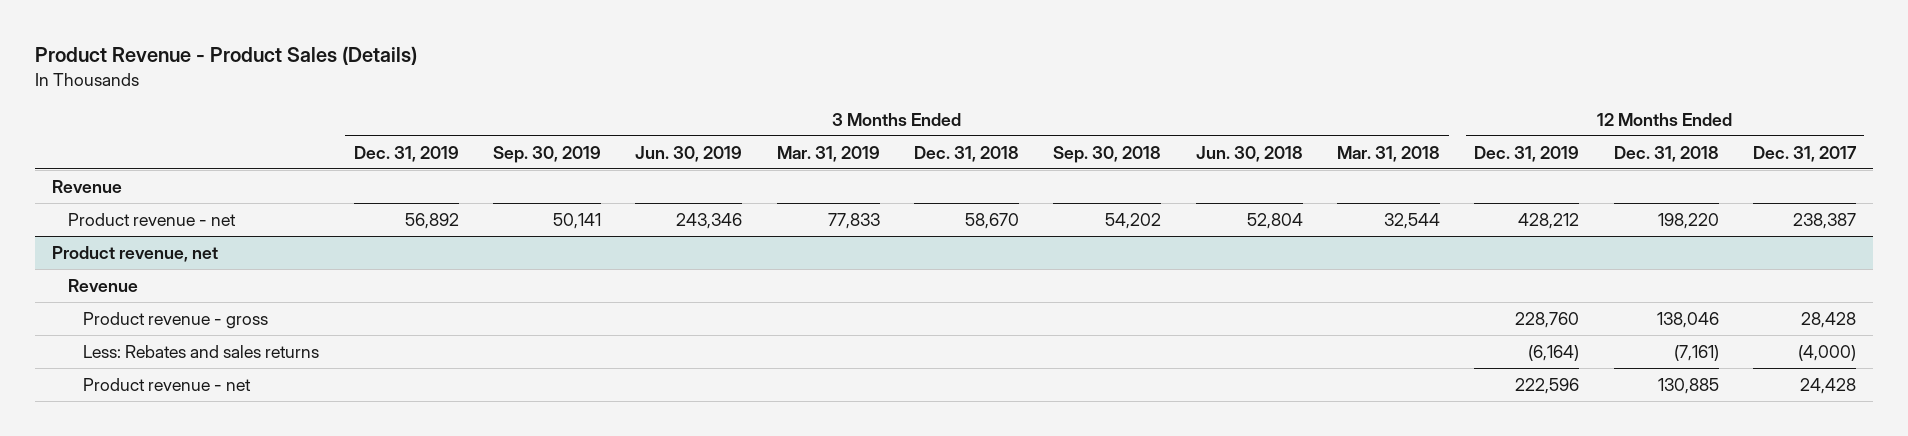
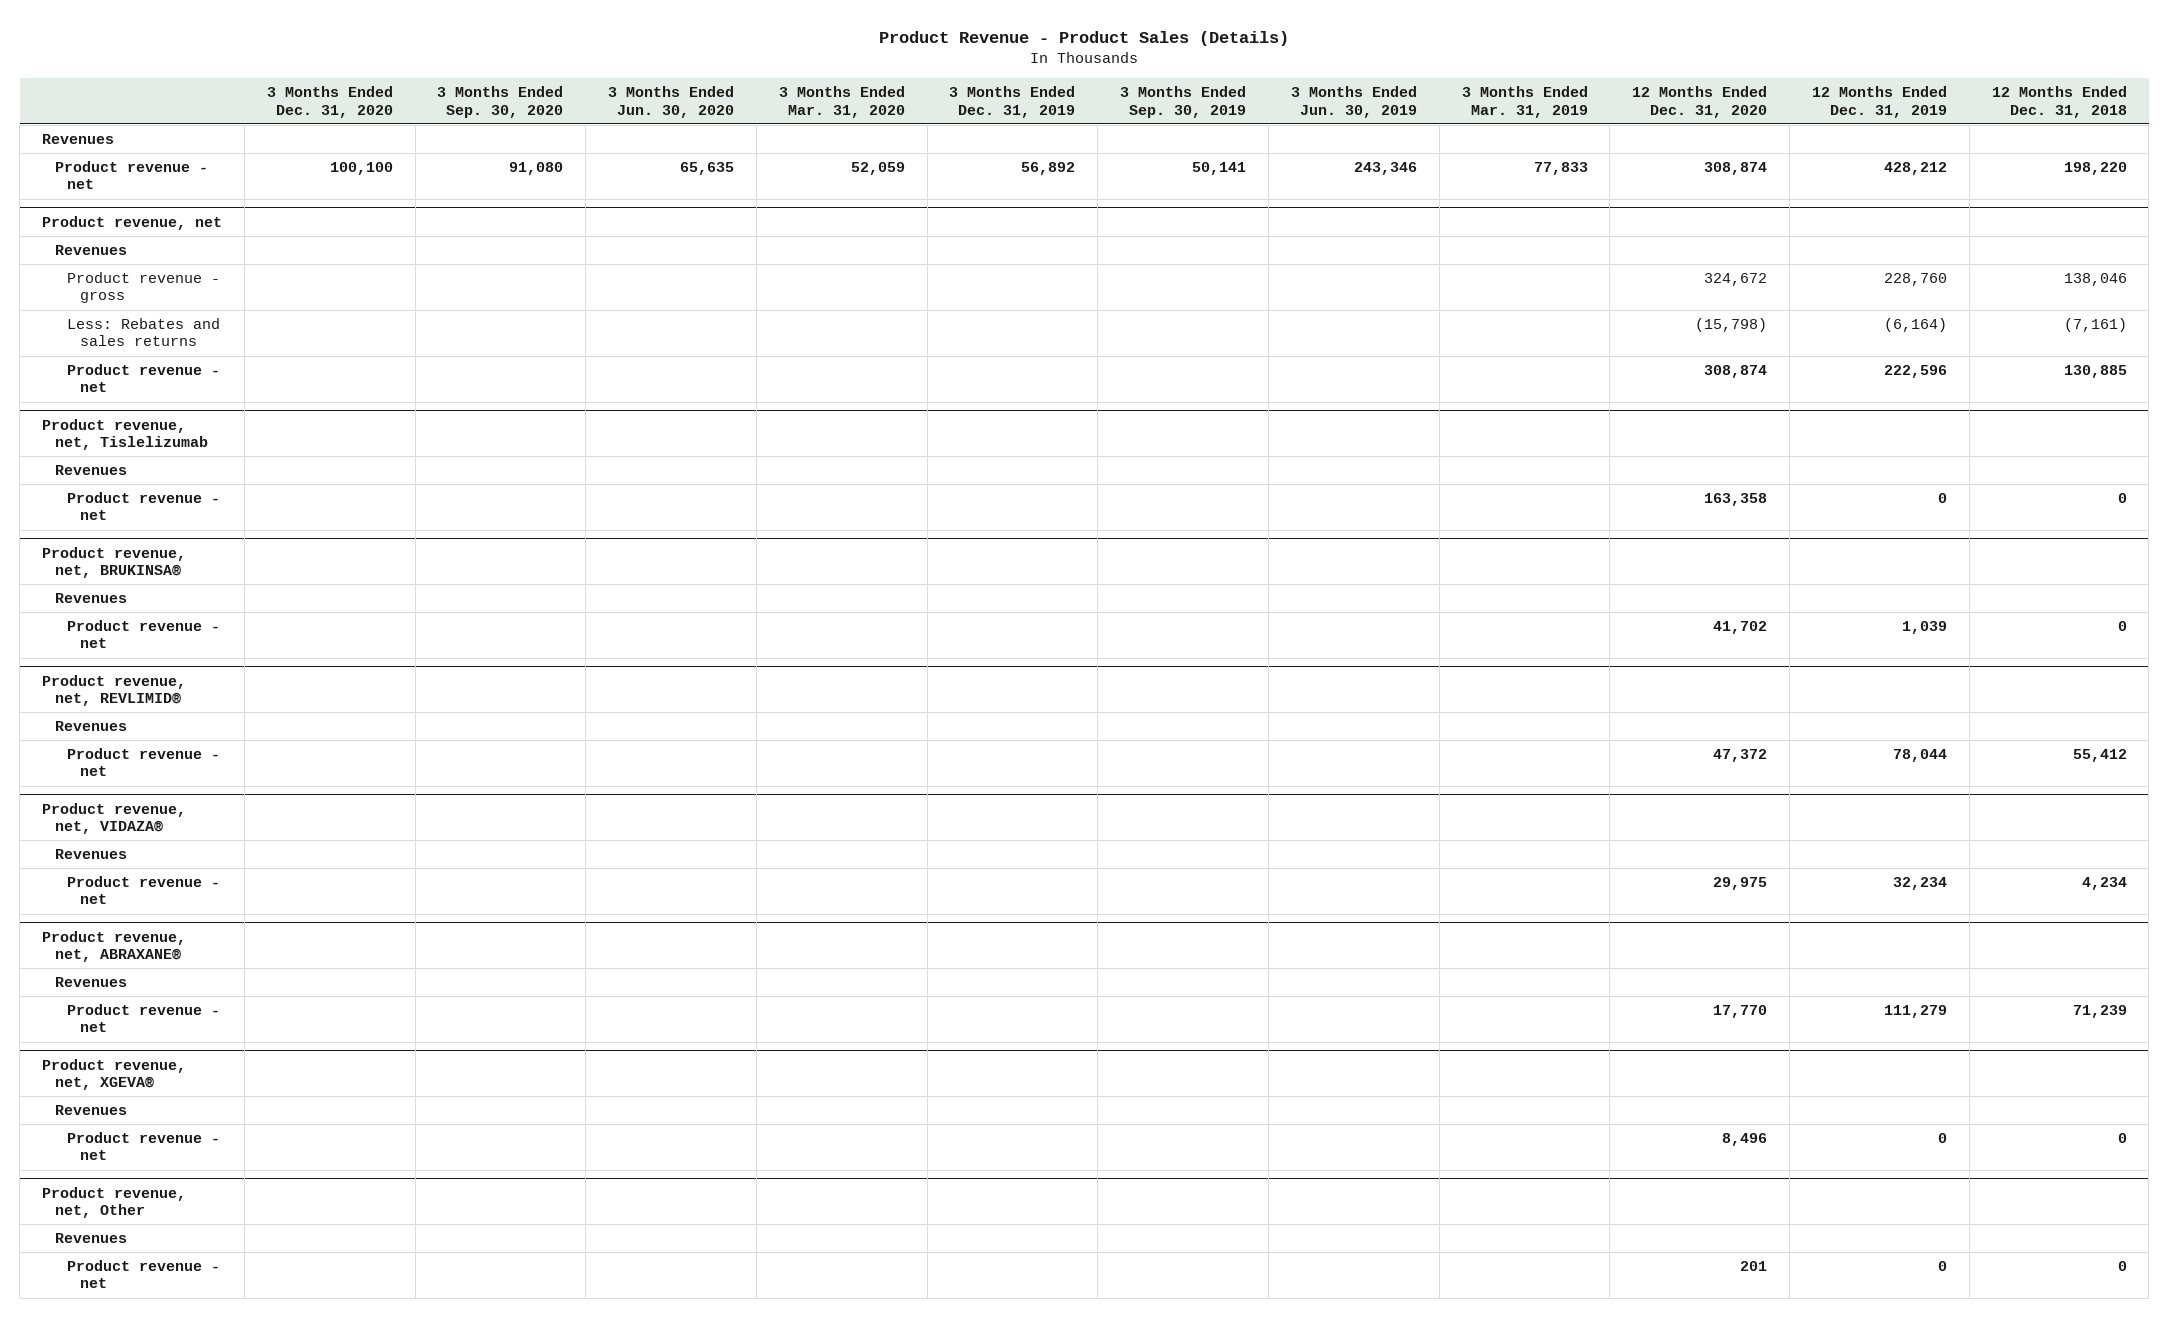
[913,145,1019,162] Dec. 31, 2018 -> none
[1053,145,1162,163] Sep. 30, 2018 -> none
[1195,145,1303,162] Jun. 30, 2018 -> none
[1336,145,1440,162] Mar. 31, 2018 -> none
[1752,145,1857,162] Dec. 31, 2017 -> none
none -> [266,86,393,118] 3 Months Ended Dec. 31, 2020
none -> [437,86,564,118] 3 Months Ended Sep. 30, 2020
none -> [608,86,735,118] 3 Months Ended Jun. 30, 2020
none -> [778,86,905,118] 3 Months Ended Mar. 31, 2020
none -> [1632,86,1768,118] 12 Months Ended Dec. 31, 2020
[52,179,123,193] Revenue -> [42,134,115,145] Revenues
[67,278,138,292] Revenue -> [54,245,127,256] Revenues
none -> [42,418,208,451] Product revenue, net, Tislelizumab
none -> [54,465,127,476] Revenues
none -> [67,492,221,521] Product revenue - net
none -> [42,546,187,579] Product revenue, net, BRUKINSA®
none -> [54,593,127,604] Revenues
none -> [67,620,221,649] Product revenue - net
none -> [42,674,187,707] Product revenue, net, REVLIMID®
none -> [54,721,127,732] Revenues
none -> [67,748,221,777] Product revenue - net
none -> [42,802,187,835] Product revenue, net, VIDAZA®
none -> [54,849,127,860] Revenues
none -> [67,876,221,905] Product revenue - net
none -> [42,930,187,963] Product revenue, net, ABRAXANE®
none -> [54,977,127,988] Revenues
none -> [67,1004,221,1033] Product revenue - net
none -> [42,1058,187,1091] Product revenue, net, XGEVA®
none -> [54,1105,127,1116] Revenues
none -> [67,1132,221,1161] Product revenue - net
none -> [42,1186,187,1219] Product revenue, net, Other
none -> [54,1233,127,1244] Revenues
none -> [67,1260,221,1289] Product revenue - net

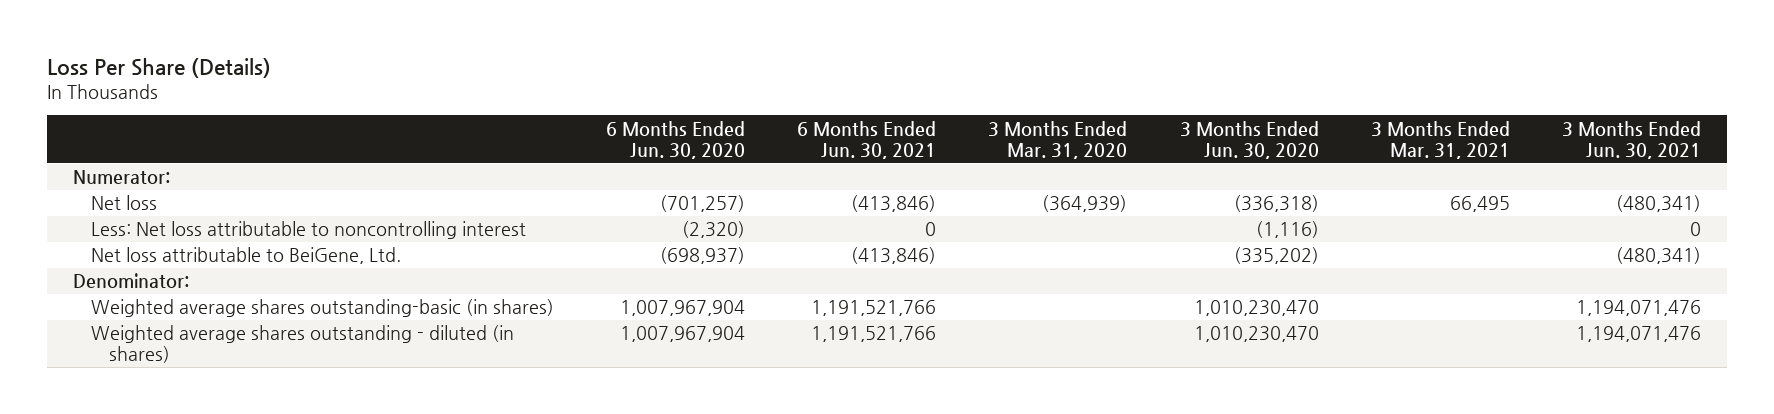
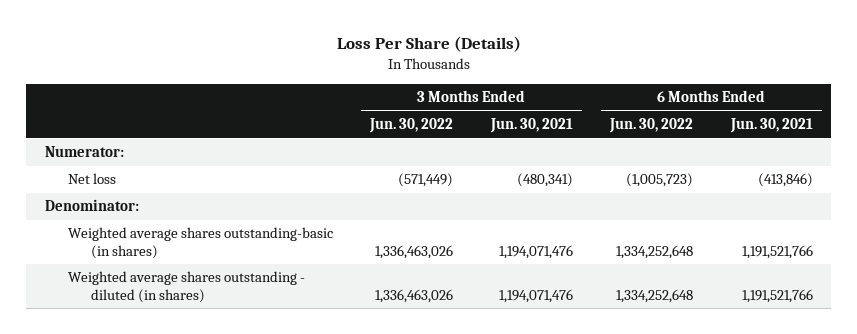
[605,120,745,159] 6 Months Ended Jun. 30, 2020 -> none
[988,120,1128,159] 3 Months Ended Mar. 31, 2020 -> none
[1179,120,1319,159] 3 Months Ended Jun. 30, 2020 -> none
[1370,120,1510,159] 3 Months Ended Mar. 31, 2021 -> none
none -> [369,118,454,134] Jun. 30, 2022
none -> [609,118,694,134] Jun. 30, 2022
[90,221,526,240] Less: Net loss attributable to noncontrolling interest -> none
[90,247,401,265] Net loss attributable to BeiGene, Ltd. -> none

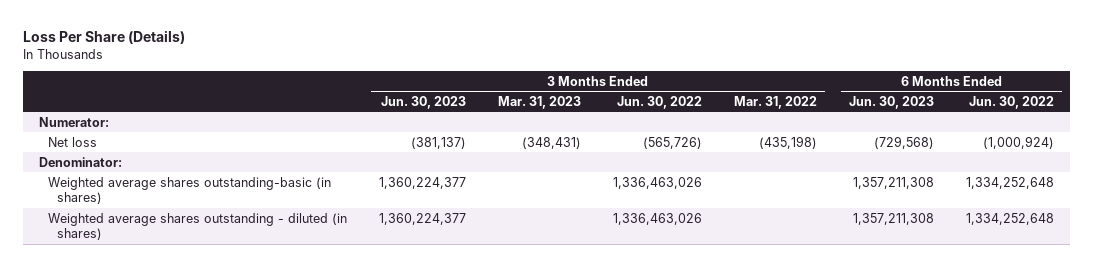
[489,118,573,134] Jun. 30, 2021 -> none
[729,118,813,134] Jun. 30, 2021 -> none
none -> [380,95,466,109] Jun. 30, 2023
none -> [498,95,582,109] Mar. 31, 2023
none -> [734,95,818,109] Mar. 31, 2022
none -> [849,95,935,109] Jun. 30, 2023
[398,173,454,188] (571,449) -> [643,136,703,149] (565,726)
[626,173,694,188] (1,005,723) -> [983,135,1055,149] (1,000,924)

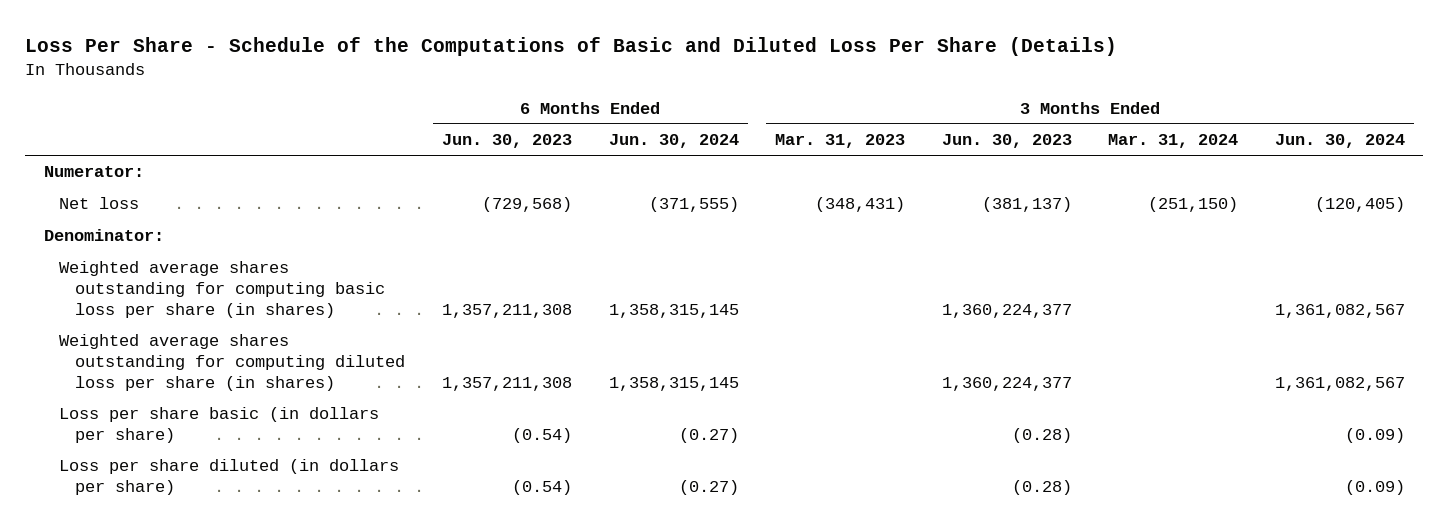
[23,30,186,45] Loss Per Share (Details) -> [25,36,1118,56] Loss Per Share - Schedule of the Computations of Basic and Diluted Loss Per Share (Details)
[617,95,703,109] Jun. 30, 2022 -> none
[734,95,818,109] Mar. 31, 2022 -> none
[969,95,1055,109] Jun. 30, 2022 -> none
none -> [608,134,739,149] Jun. 30, 2024
none -> [1108,134,1239,149] Mar. 31, 2024
none -> [1274,134,1405,149] Jun. 30, 2024
[47,176,331,205] Weighted average shares outstanding-basic (in shares) -> [59,261,386,319] Weighted average shares outstanding for computing basic loss per share (in shares)
[47,212,347,241] Weighted average shares outstanding - diluted (in shares) -> [59,334,406,392] Weighted average shares outstanding for computing diluted loss per share (in shares)
none -> [59,407,380,444] Loss per share basic (in dollars per share)
none -> [59,459,400,496] Loss per share diluted (in dollars per share)

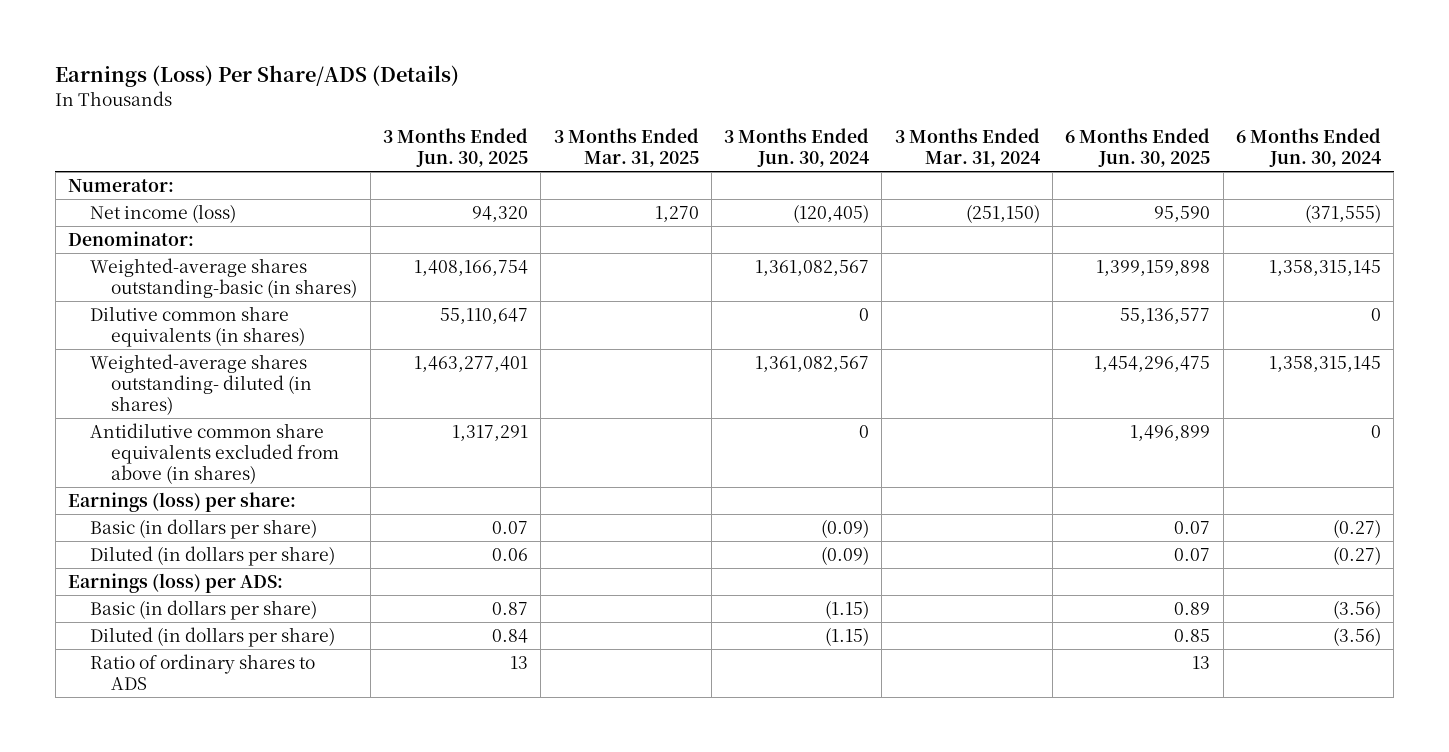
[25,36,1118,56] Loss Per Share - Schedule of the Computations of Basic and Diluted Loss Per Share (Details) -> [55,65,460,88] Earnings (Loss) Per Share/ADS (Details)
[441,134,572,149] Jun. 30, 2023 -> none
[775,134,906,149] Mar. 31, 2023 -> none
[941,134,1072,149] Jun. 30, 2023 -> none
none -> [382,127,528,167] 3 Months Ended Jun. 30, 2025
none -> [553,127,699,167] 3 Months Ended Mar. 31, 2025
none -> [1065,127,1211,167] 6 Months Ended Jun. 30, 2025
[59,197,140,210] Net loss -> [89,204,236,224] Net income (loss)
[59,261,386,319] Weighted average shares outstanding for computing basic loss per share (in shares) -> [89,258,358,298] Weighted-average shares outstanding-basic (in shares)
none -> [89,306,306,347] Dilutive common share equivalents (in shares)
[59,334,406,392] Weighted average shares outstanding for computing diluted loss per share (in shares) -> [89,354,313,415] Weighted-average shares outstanding- diluted (in shares)
none -> [89,423,340,484] Antidilutive common share equivalents excluded from above (in shares)
none -> [68,492,297,513] Earnings (loss) per share:
[59,407,380,444] Loss per share basic (in dollars per share) -> [89,519,317,540] Basic (in dollars per share)
[59,459,400,496] Loss per share diluted (in dollars per share) -> [89,546,335,567] Diluted (in dollars per share)
none -> [68,573,284,594] Earnings (loss) per ADS:
none -> [89,600,317,621] Basic (in dollars per share)
none -> [89,627,335,648] Diluted (in dollars per share)
none -> [89,654,315,690] Ratio of ordinary shares to ADS

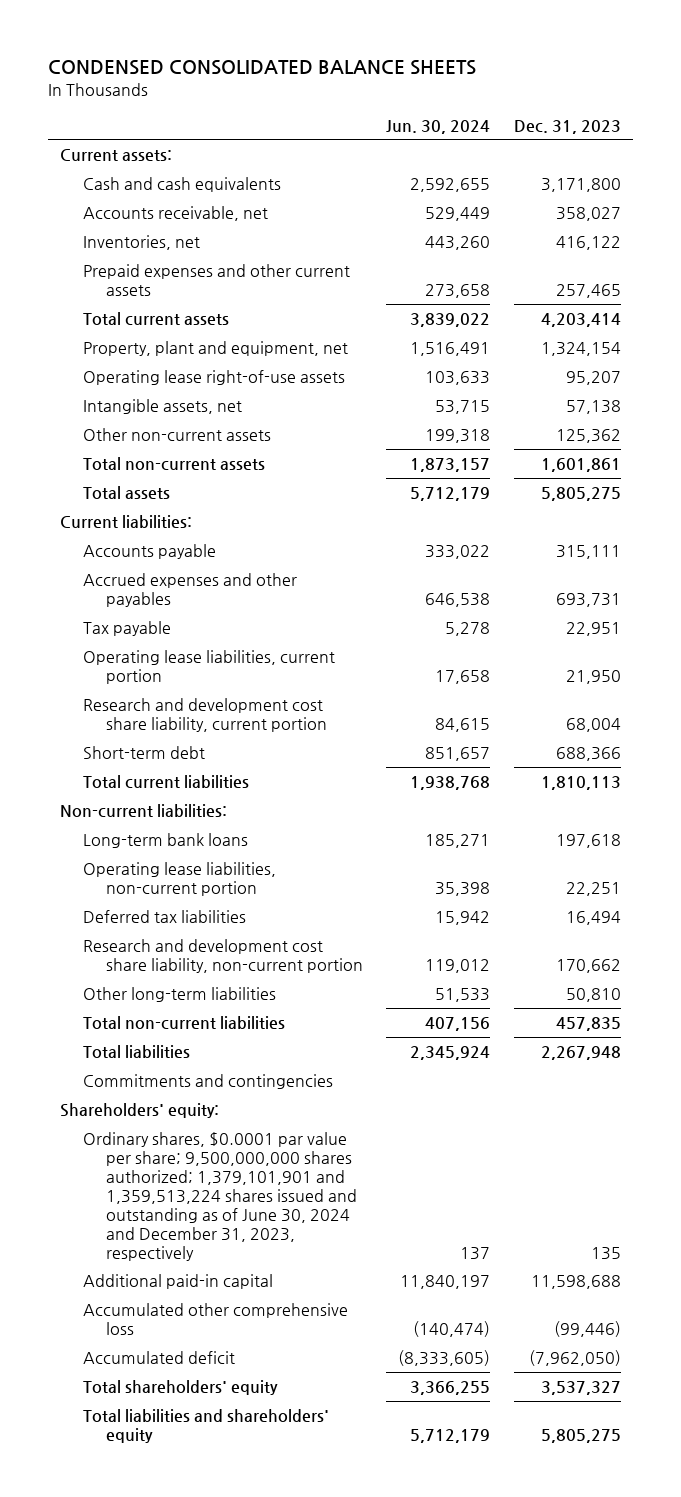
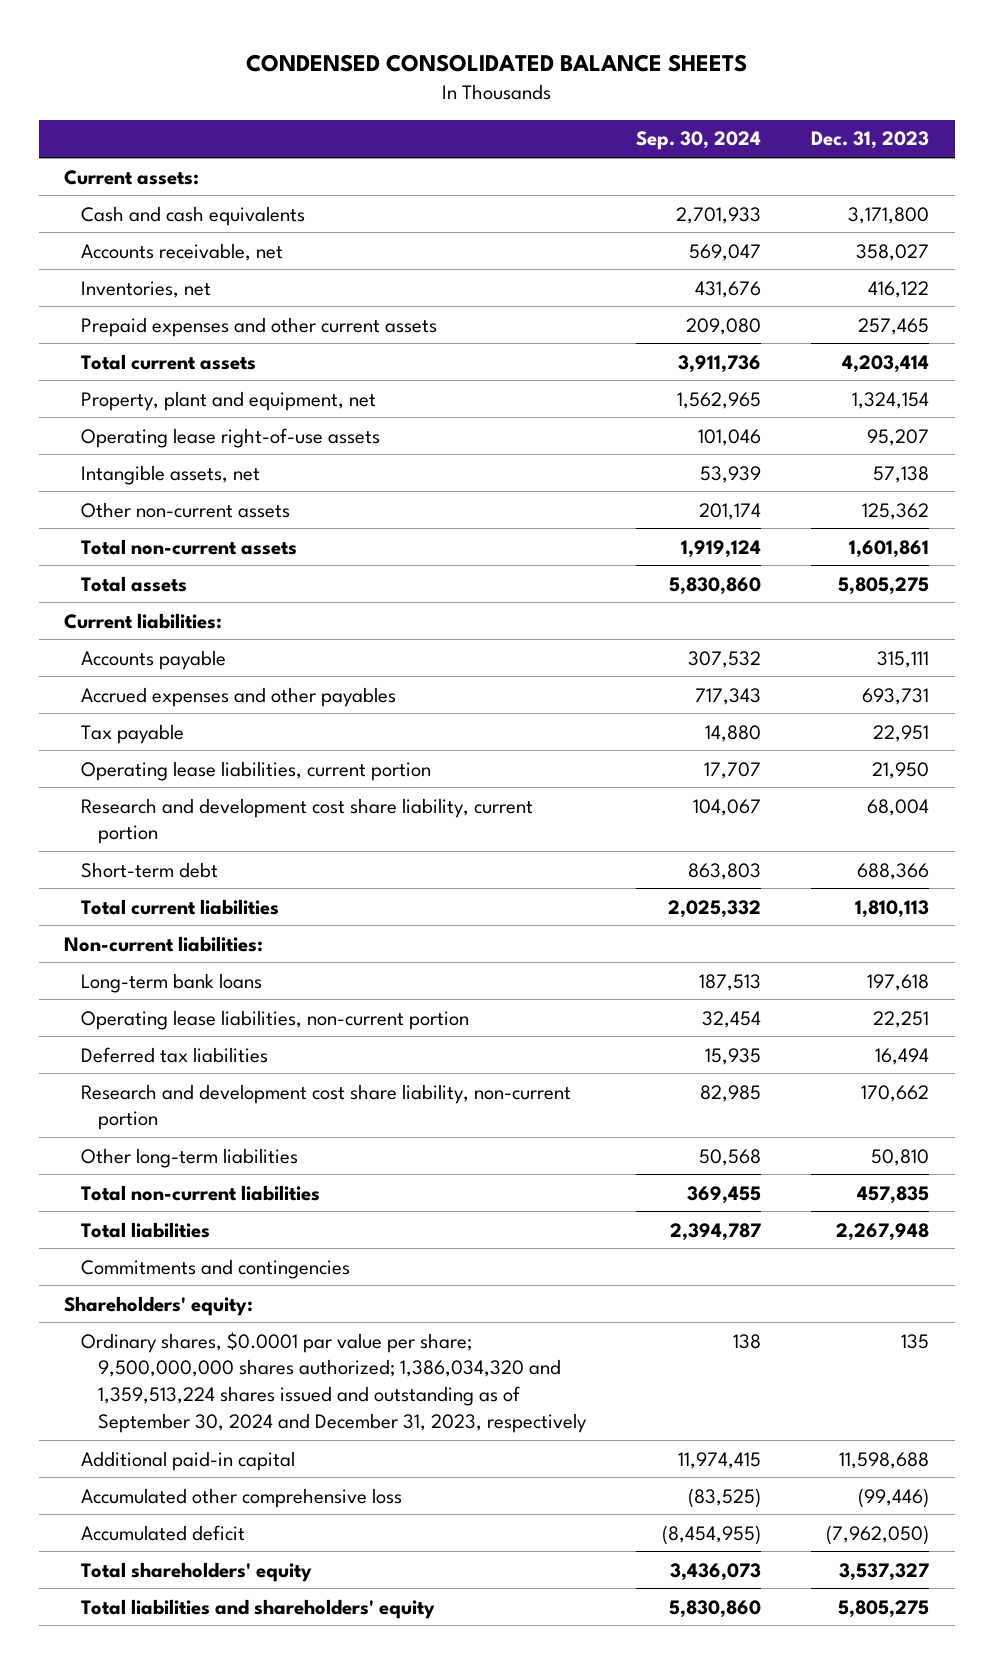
[386,119,491,134] Jun. 30, 2024 -> none
none -> [636,131,762,151] Sep. 30, 2024
[82,1131,357,1261] Ordinary shares, $0.0001 par value per share; 9,500,000,000 shares authorized; 1,379,101,901 and 1,359,513,224 shares issued and outstanding as of June 30, 2024 and December 31, 2023, respectively -> [81,1331,588,1434] Ordinary shares, $0.0001 par value per share; 9,500,000,000 shares authorized; 1,386,034,320 and 1,359,513,224 shares issued and outstanding as of September 30, 2024 and December 31, 2023, respectively

